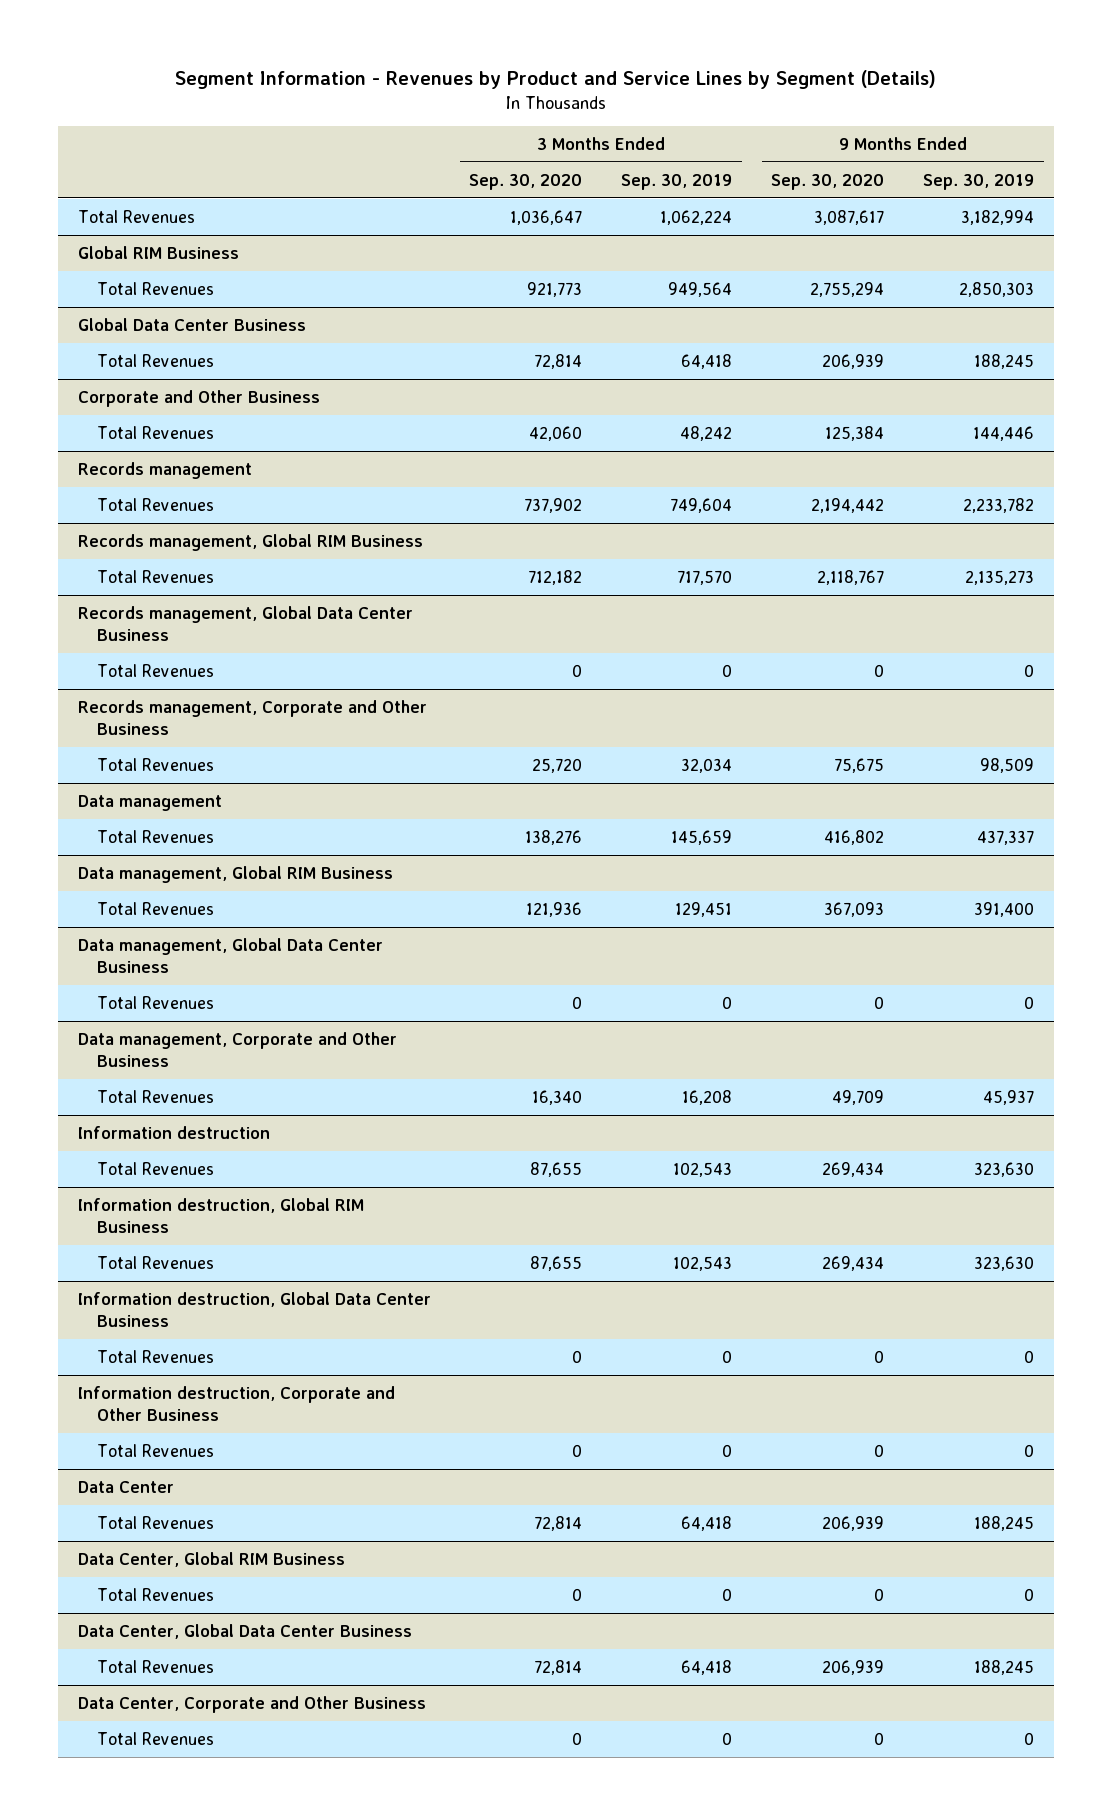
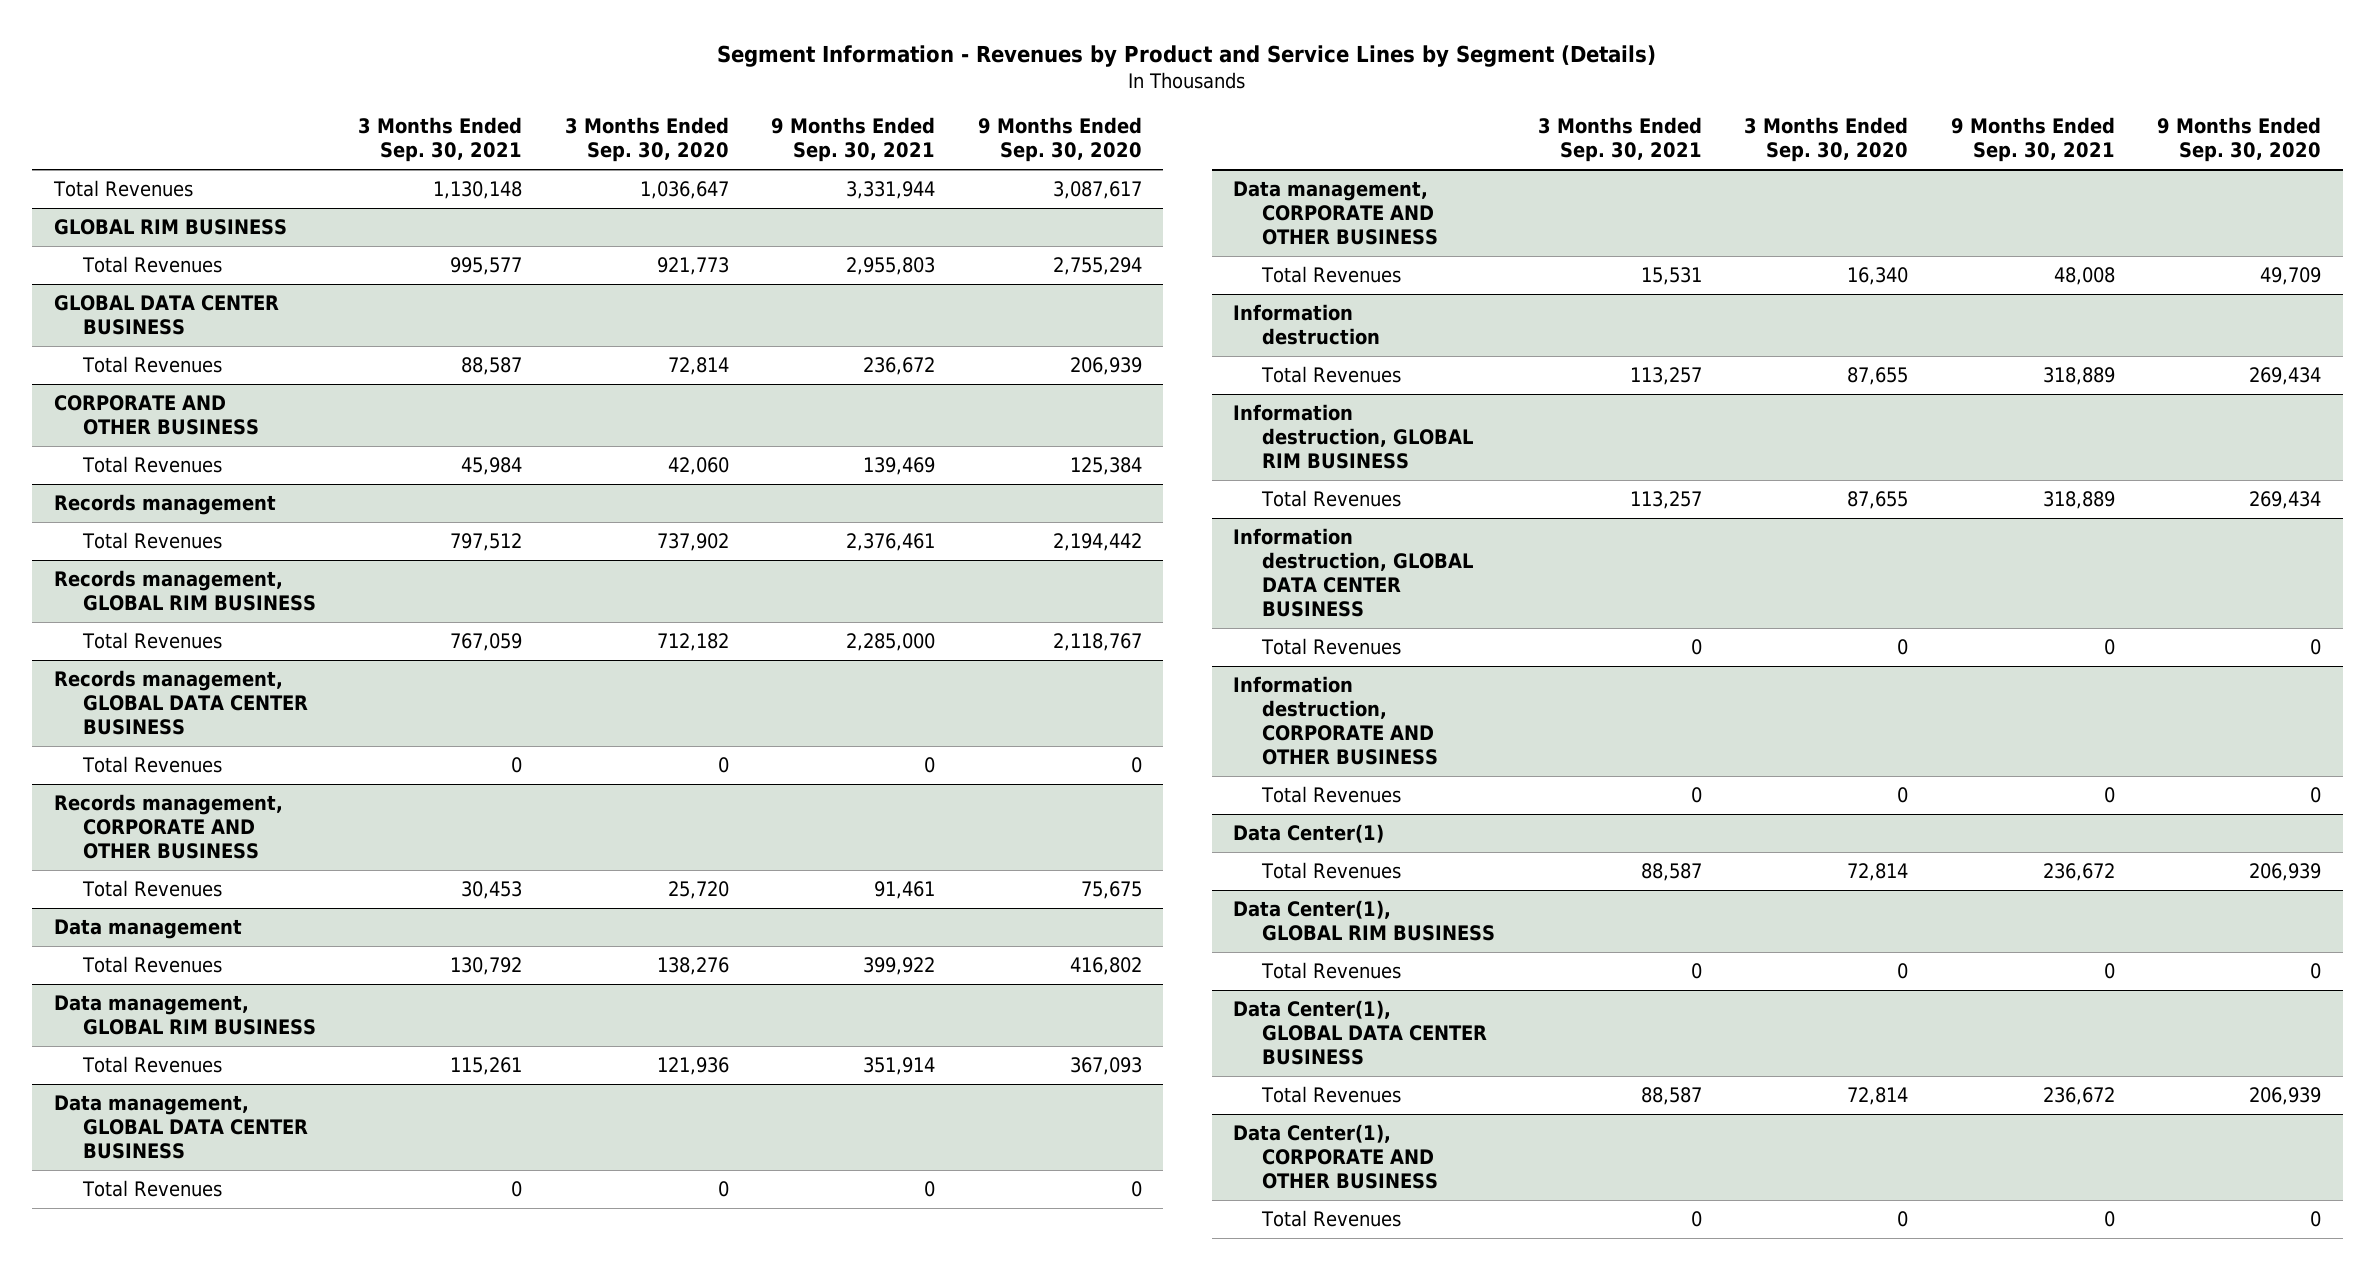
[621,173,733,190] Sep. 30, 2019 -> none
[923,173,1035,190] Sep. 30, 2019 -> none
none -> [358,117,523,163] 3 Months Ended Sep. 30, 2021
none -> [771,117,936,163] 9 Months Ended Sep. 30, 2021
[77,245,239,259] Global RIM Business -> [53,218,287,235] GLOBAL RIM BUSINESS
[77,317,306,331] Global Data Center Business -> [53,294,279,335] GLOBAL DATA CENTER BUSINESS
[77,389,320,407] Corporate and Other Business -> [53,394,259,435] CORPORATE AND OTHER BUSINESS
[77,533,423,551] Records management, Global RIM Business -> [53,569,316,611] Records management, GLOBAL RIM BUSINESS
[77,605,413,641] Records management, Global Data Center Business -> [53,669,308,736] Records management, GLOBAL DATA CENTER BUSINESS
[77,699,427,735] Records management, Corporate and Other Business -> [53,793,283,860] Records management, CORPORATE AND OTHER BUSINESS
[77,865,393,883] Data management, Global RIM Business -> [53,994,316,1035] Data management, GLOBAL RIM BUSINESS
[77,937,383,973] Data management, Global Data Center Business -> [53,1094,308,1160] Data management, GLOBAL DATA CENTER BUSINESS
[77,1031,397,1067] Data management, Corporate and Other Business -> [1232,180,1438,246] Data management, CORPORATE AND OTHER BUSINESS
[77,1197,364,1233] Information destruction, Global RIM Business -> [1232,403,1473,470] Information destruction, GLOBAL RIM BUSINESS
[77,1291,431,1327] Information destruction, Global Data Center Business -> [1232,527,1473,618] Information destruction, GLOBAL DATA CENTER BUSINESS
[77,1385,395,1421] Information destruction, Corporate and Other Business -> [1232,675,1438,766] Information destruction, CORPORATE AND OTHER BUSINESS
[77,1480,174,1493] Data Center -> [1232,823,1384,843] Data Center(1)
[77,1551,345,1567] Data Center, Global RIM Business -> [1232,899,1495,941] Data Center(1), GLOBAL RIM BUSINESS
[77,1623,412,1639] Data Center, Global Data Center Business -> [1232,999,1487,1066] Data Center(1), GLOBAL DATA CENTER BUSINESS
[77,1695,426,1713] Data Center, Corporate and Other Business -> [1232,1123,1438,1190] Data Center(1), CORPORATE AND OTHER BUSINESS

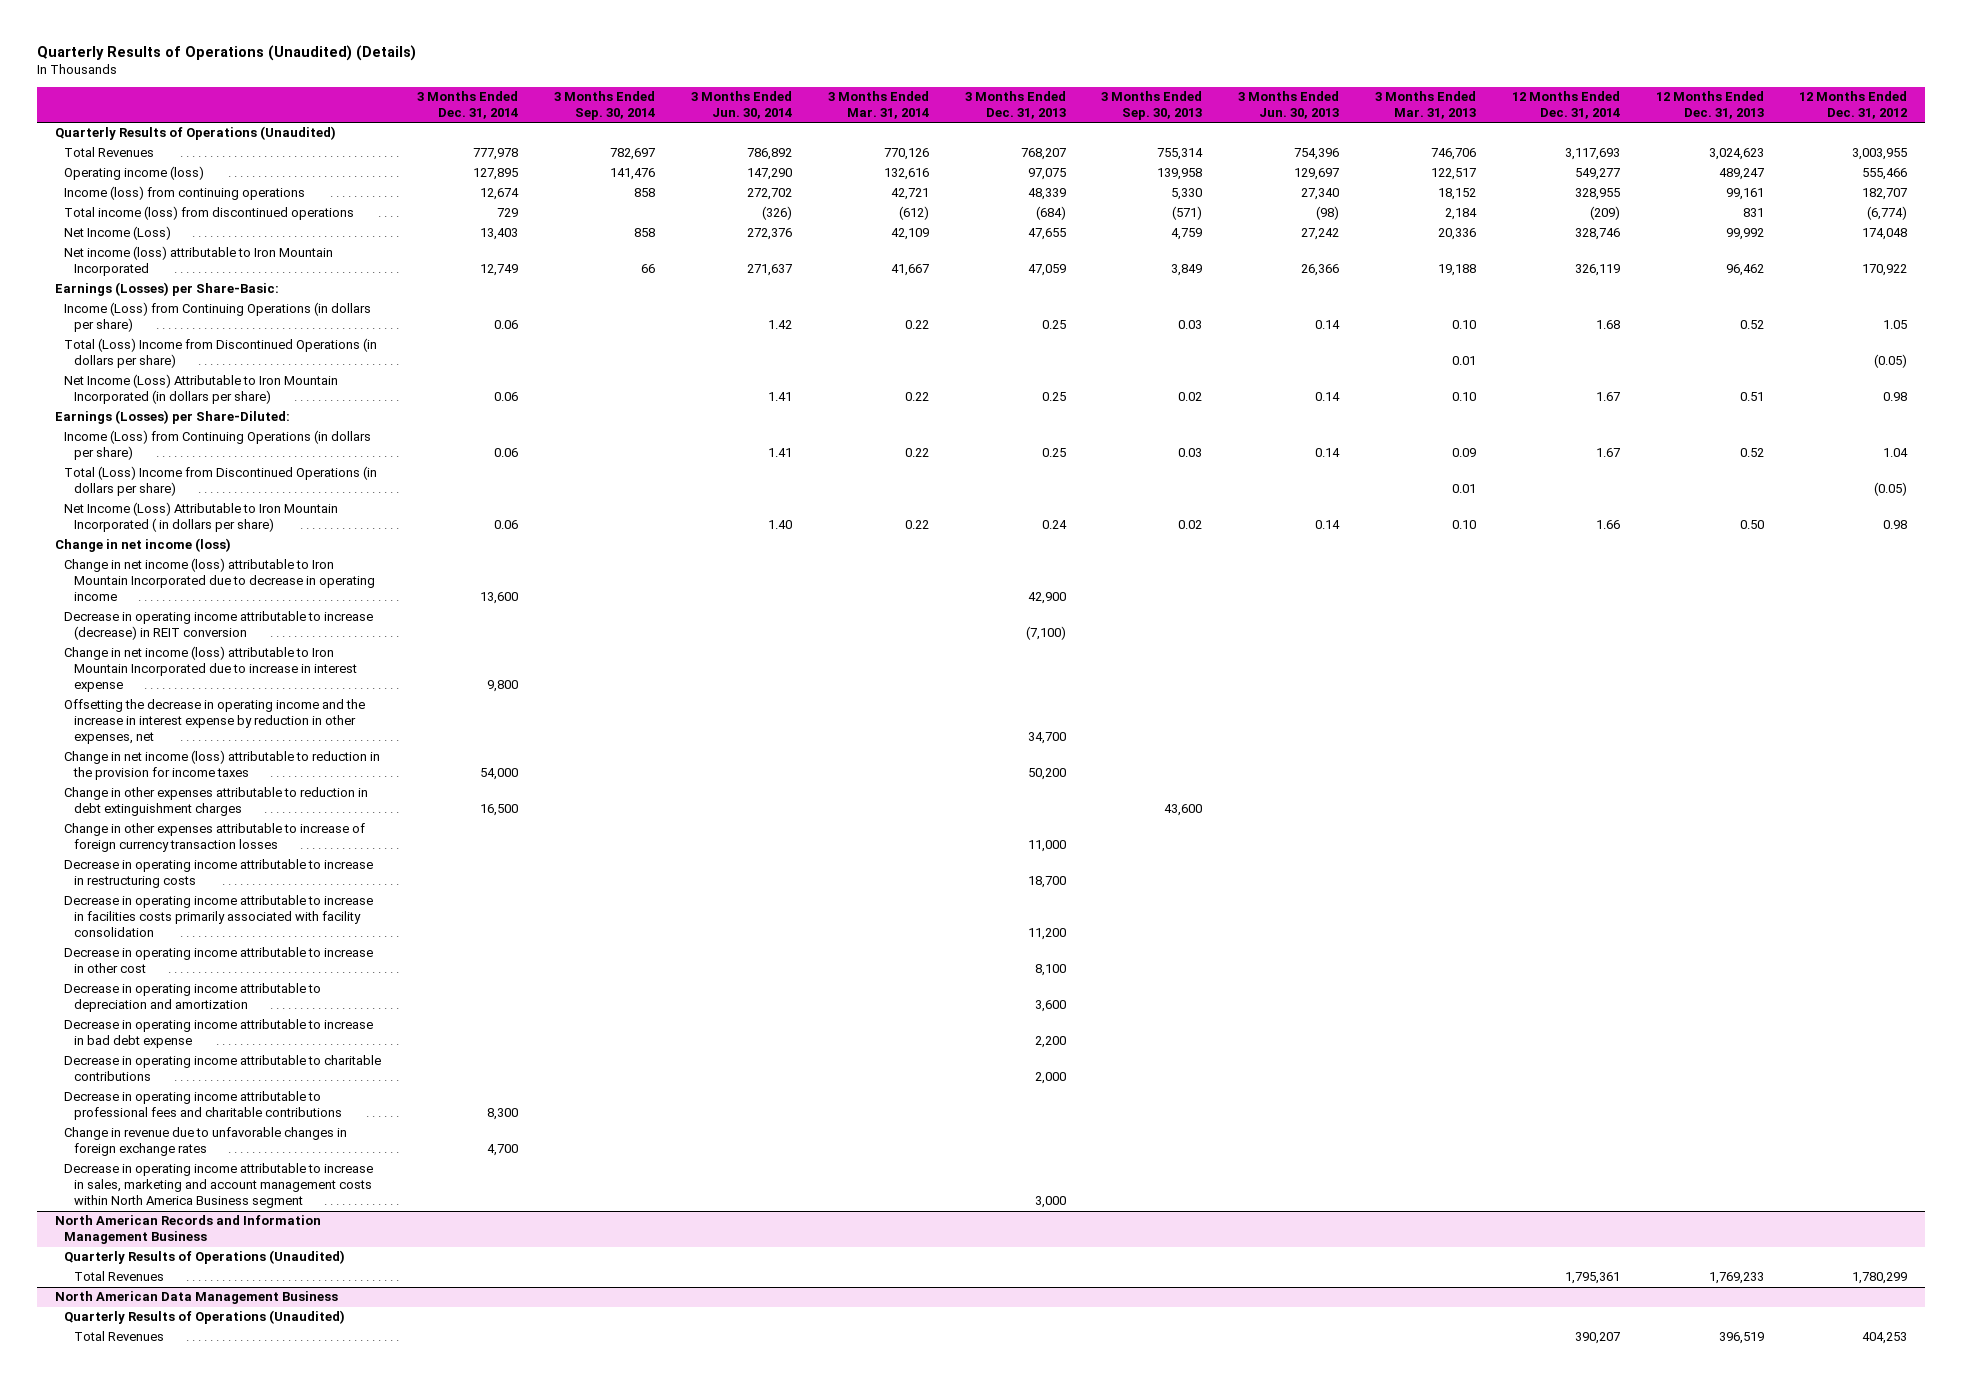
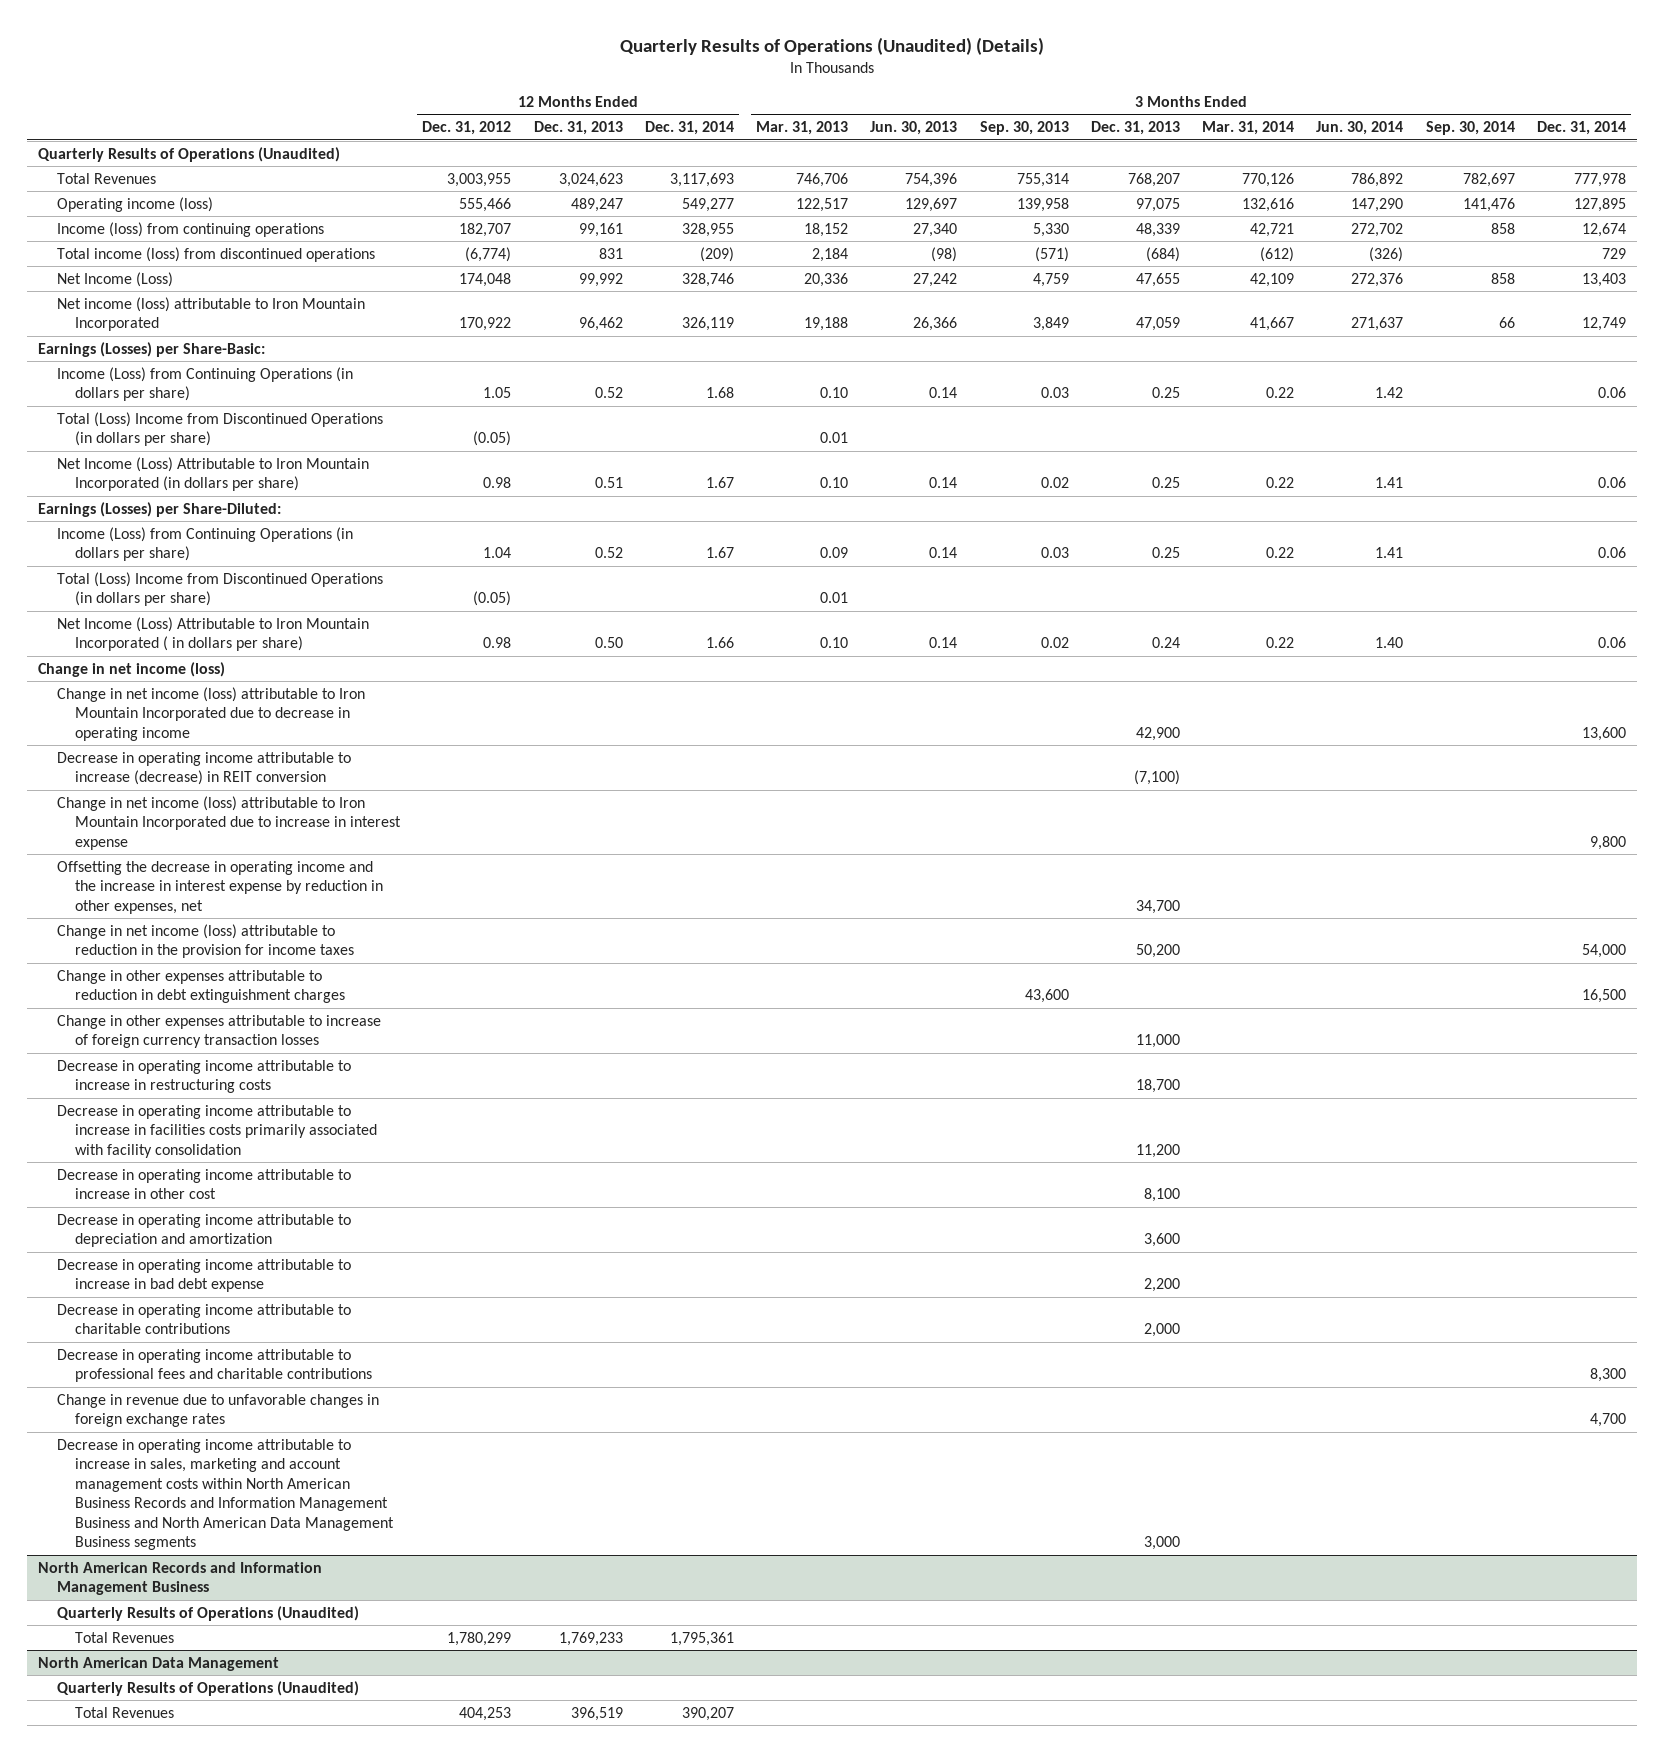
[64,1163,374,1209] Decrease in operating income attributable to increase in sales, marketing and account management costs within North America Business segment -> [56,1438,395,1551] Decrease in operating income attributable to increase in sales, marketing and account management costs within North American Business Records and Information Management Business and North American Data Management Business segments
[54,1291,338,1305] North American Data Management Business -> [38,1656,280,1671] North American Data Management

